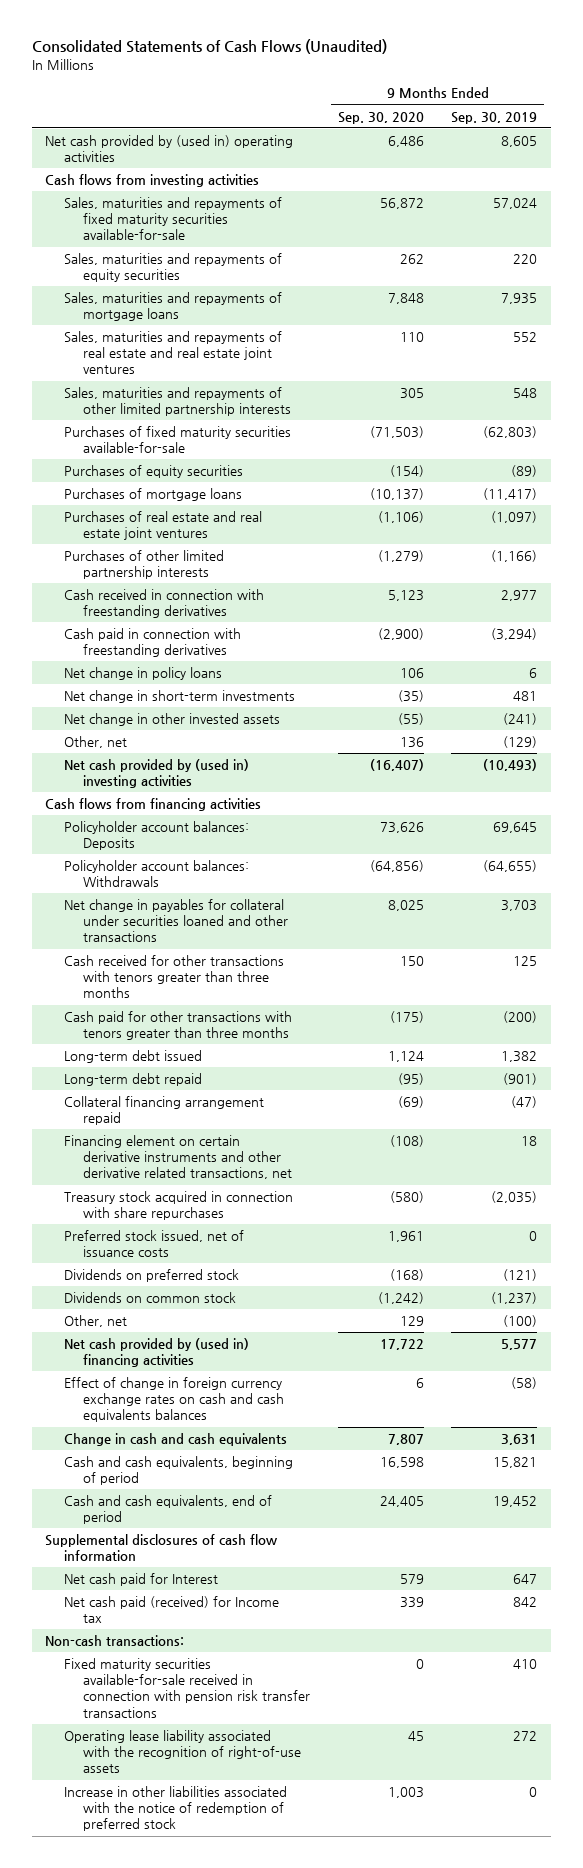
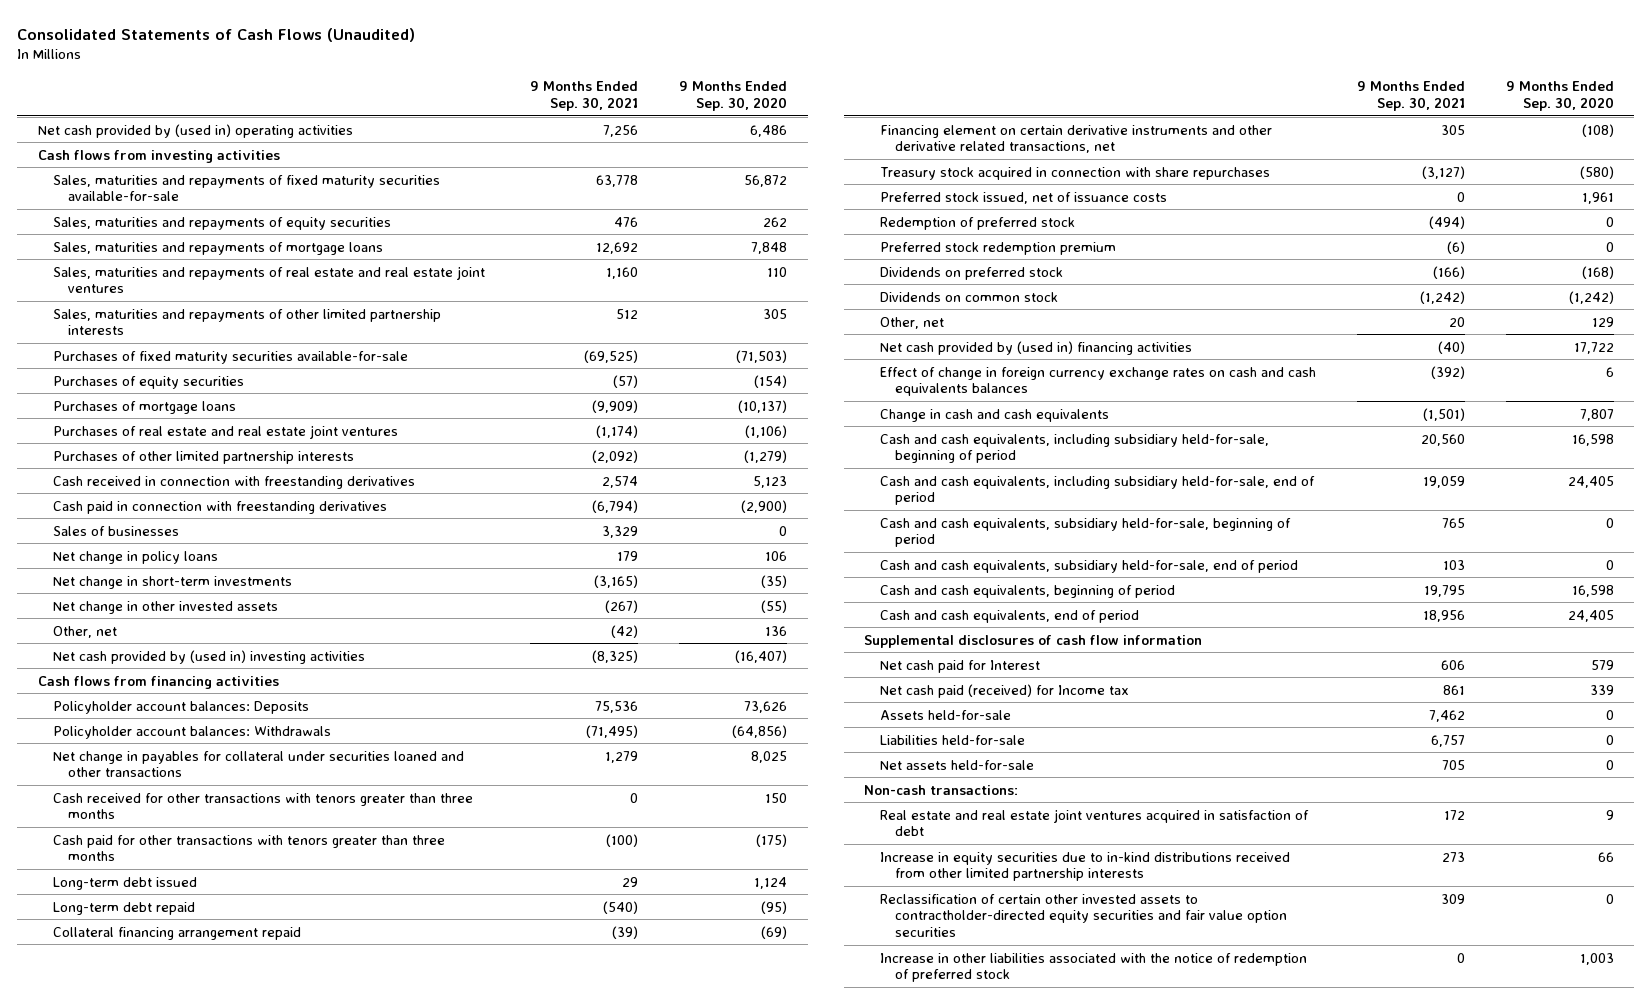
[451,111,538,124] Sep. 30, 2019 -> none
none -> [530,81,639,112] 9 Months Ended Sep. 30, 2021
none -> [52,525,179,536] Sales of businesses
none -> [879,216,1075,230] Redemption of preferred stock
none -> [879,241,1116,255] Preferred stock redemption premium
none -> [879,433,1269,464] Cash and cash equivalents, including subsidiary held-for-sale, beginning of period
none -> [879,475,1315,506] Cash and cash equivalents, including subsidiary held-for-sale, end of period
none -> [879,517,1291,548] Cash and cash equivalents, subsidiary held-for-sale, beginning of period
none -> [879,559,1298,573] Cash and cash equivalents, subsidiary held-for-sale, end of period
none -> [879,709,1011,720] Assets held-for-sale
none -> [879,734,1025,745] Liabilities held-for-sale
none -> [879,759,1034,770] Net assets held-for-sale
[64,1658,311,1718] Fixed maturity securities available-for-sale received in connection with pension risk transfer transactions -> none
[64,1730,302,1774] Operating lease liability associated with the recognition of right-of-use assets -> none
none -> [879,808,1309,837] Real estate and real estate joint ventures acquired in satisfaction of debt
none -> [879,851,1290,882] Increase in equity securities due to in-kind distributions received from other limited partnership interests
none -> [879,893,1287,938] Reclassification of certain other invested assets to contractholder-directed equity securities and fair value option securities

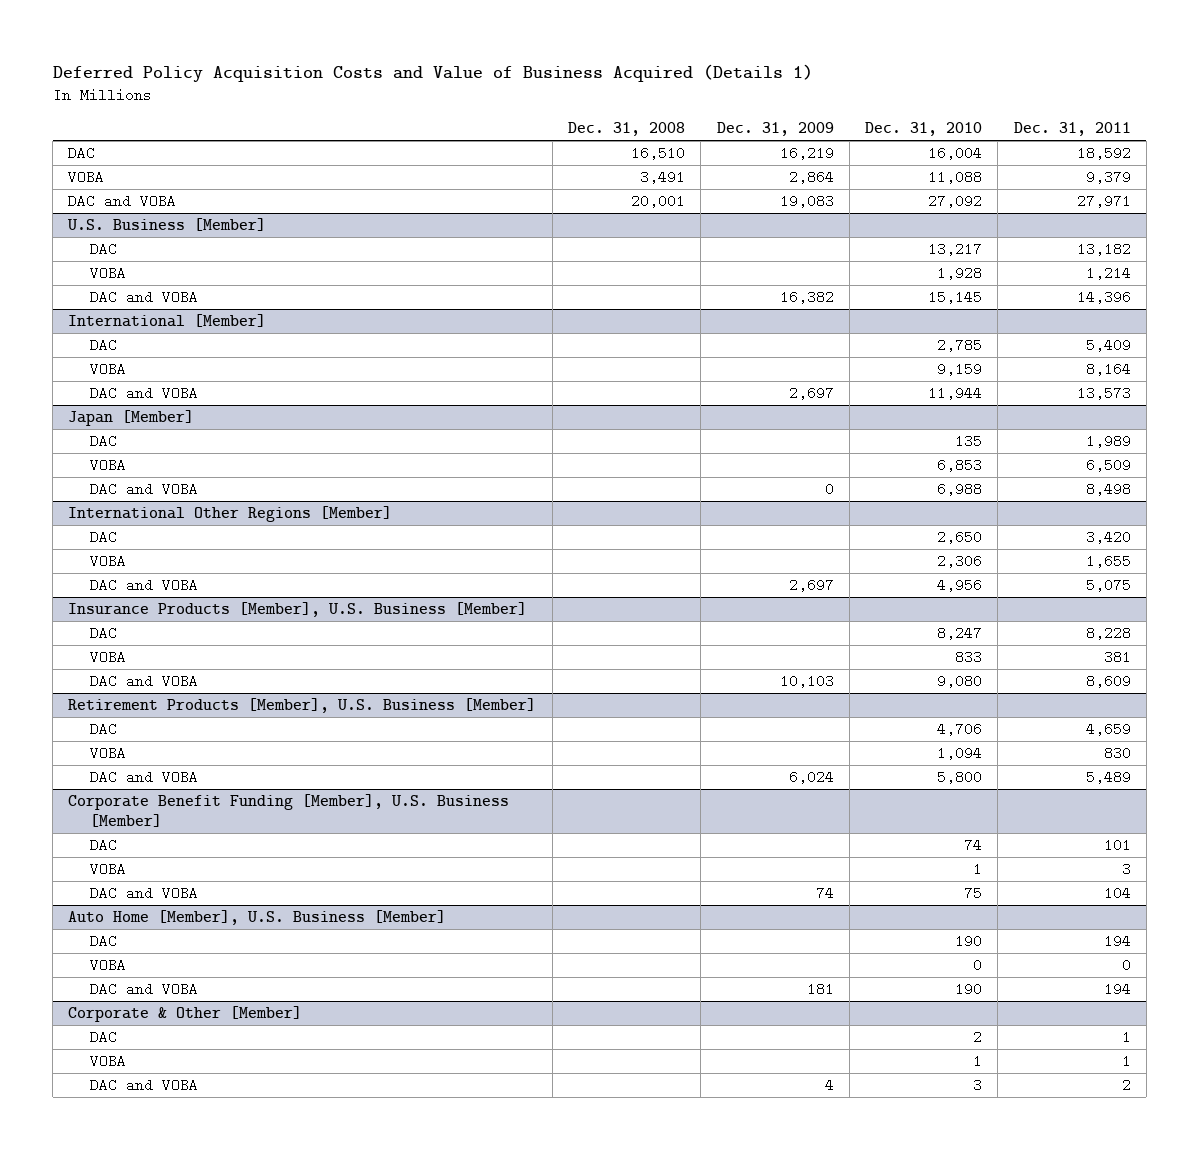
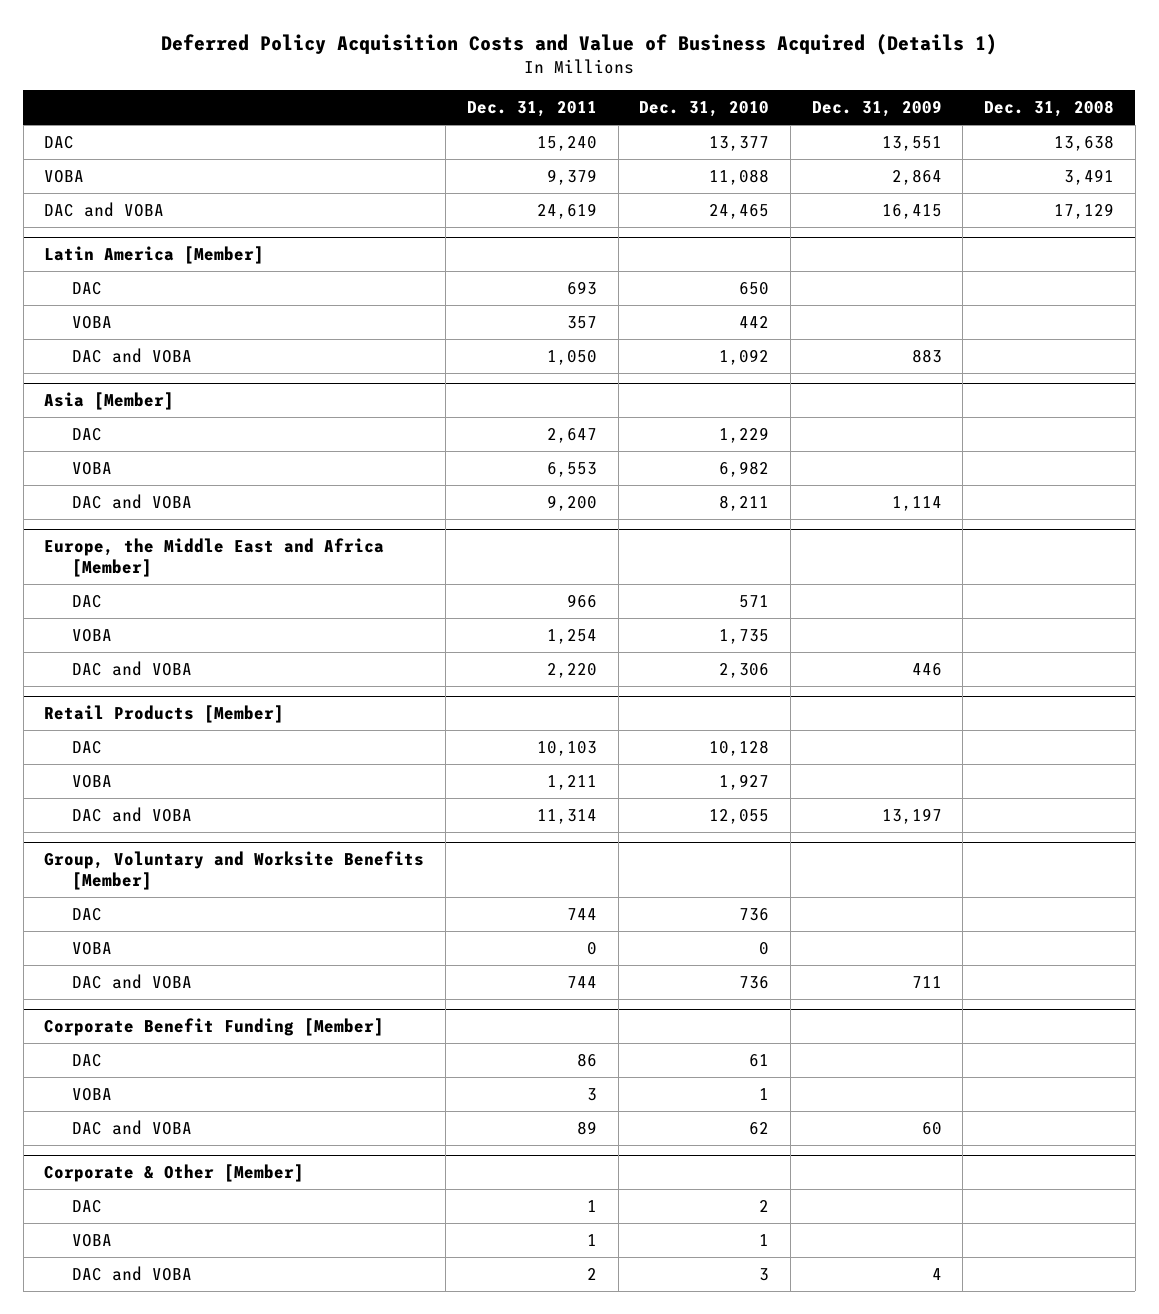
[630,145,685,160] 16,510 -> [1054,135,1115,152] 13,638
[779,145,834,160] 16,219 -> [881,136,942,152] 13,551
[928,145,983,160] 16,004 -> [709,136,770,152] 13,377
[1076,145,1131,160] 18,592 -> [536,136,597,152] 15,240
[67,217,267,231] U.S. Business [Member] -> none
[68,313,267,327] International [Member] -> none
[68,409,195,426] Japan [Member] -> none
[68,505,393,522] International Other Regions [Member] -> none
[68,601,528,617] Insurance Products [Member], U.S. Business [Member] -> none
[89,649,126,664] VOBA -> none
[89,673,198,688] DAC and VOBA -> none
[68,697,537,713] Retirement Products [Member], U.S. Business [Member] -> none
[89,721,117,736] DAC -> none
[89,745,126,760] VOBA -> none
[89,769,198,784] DAC and VOBA -> none
[68,793,510,827] Corporate Benefit Funding [Member], U.S. Business [Member] -> none
[89,837,117,852] DAC -> none
[89,861,126,876] VOBA -> none
[89,885,198,900] DAC and VOBA -> none
[68,909,447,925] Auto Home [Member], U.S. Business [Member] -> none
[89,933,117,948] DAC -> none
[630,193,685,208] 20,001 -> [1054,203,1115,220] 17,129
[779,193,834,208] 19,083 -> [881,204,942,220] 16,415
[928,193,983,208] 27,092 -> [709,204,770,220] 24,465
[1076,193,1131,208] 27,971 -> [536,203,597,220] 24,619
none -> [44,246,265,265] Latin America [Member]
[928,241,983,256] 13,217 -> [739,282,770,296] 650
[1076,241,1131,256] 13,182 -> [566,281,597,296] 693
[937,265,983,280] 1,928 -> [739,316,770,329] 442
[1085,265,1131,280] 1,214 -> [566,316,597,330] 357
[779,289,834,304] 16,382 -> [911,349,942,364] 883
[928,289,983,304] 15,145 -> [719,349,770,366] 1,092
[1076,289,1131,304] 14,396 -> [546,350,597,366] 1,050
none -> [44,392,175,411] Asia [Member]
[937,337,983,352] 2,785 -> [719,427,770,444] 1,229
[1085,337,1131,352] 5,409 -> [546,428,597,444] 2,647
[937,361,983,376] 9,159 -> [719,461,770,478] 6,982
[1085,361,1131,376] 8,164 -> [546,462,597,478] 6,553
[788,385,834,400] 2,697 -> [891,496,942,512] 1,114
[928,385,983,400] 11,944 -> [719,495,770,512] 8,211
[1076,385,1131,400] 13,573 -> [546,495,597,512] 9,200
none -> [44,538,385,577] Europe, the Middle East and Africa [Member]
[955,433,983,448] 135 -> [739,595,770,609] 571
[1085,433,1131,448] 1,989 -> [566,594,597,609] 966
[937,457,983,472] 6,853 -> [719,629,770,645] 1,735
[1085,457,1131,472] 6,509 -> [546,629,597,645] 1,254
[824,481,834,496] 0 -> [911,663,942,677] 446
[937,481,983,496] 6,988 -> [719,663,770,679] 2,306
[1085,481,1131,496] 8,498 -> [546,663,597,679] 2,220
none -> [44,705,285,724] Retail Products [Member]
[937,529,983,544] 2,650 -> [709,740,770,757] 10,128
[1085,529,1131,544] 3,420 -> [536,741,597,757] 10,103
[937,553,983,568] 2,306 -> [719,774,770,791] 1,927
[1085,553,1131,568] 1,655 -> [546,775,597,791] 1,211
[788,577,834,592] 2,697 -> [881,808,942,825] 13,197
[937,577,983,592] 4,956 -> [709,809,770,825] 12,055
[1085,577,1131,592] 5,075 -> [536,809,597,825] 11,314
none -> [44,851,425,890] Group, Voluntary and Worksite Benefits [Member]
[937,625,983,640] 8,247 -> [739,908,770,922] 736
[1085,625,1131,640] 8,228 -> [566,908,597,921] 744
[806,981,834,996] 181 -> [911,976,942,989] 711
[955,981,983,996] 190 -> [739,976,770,990] 736
[1103,981,1131,996] 194 -> [566,976,597,989] 744
none -> [44,1018,385,1037] Corporate Benefit Funding [Member]
none -> [71,1054,102,1068] DAC
none -> [71,1088,112,1102] VOBA
none -> [71,1120,192,1136] DAC and VOBA

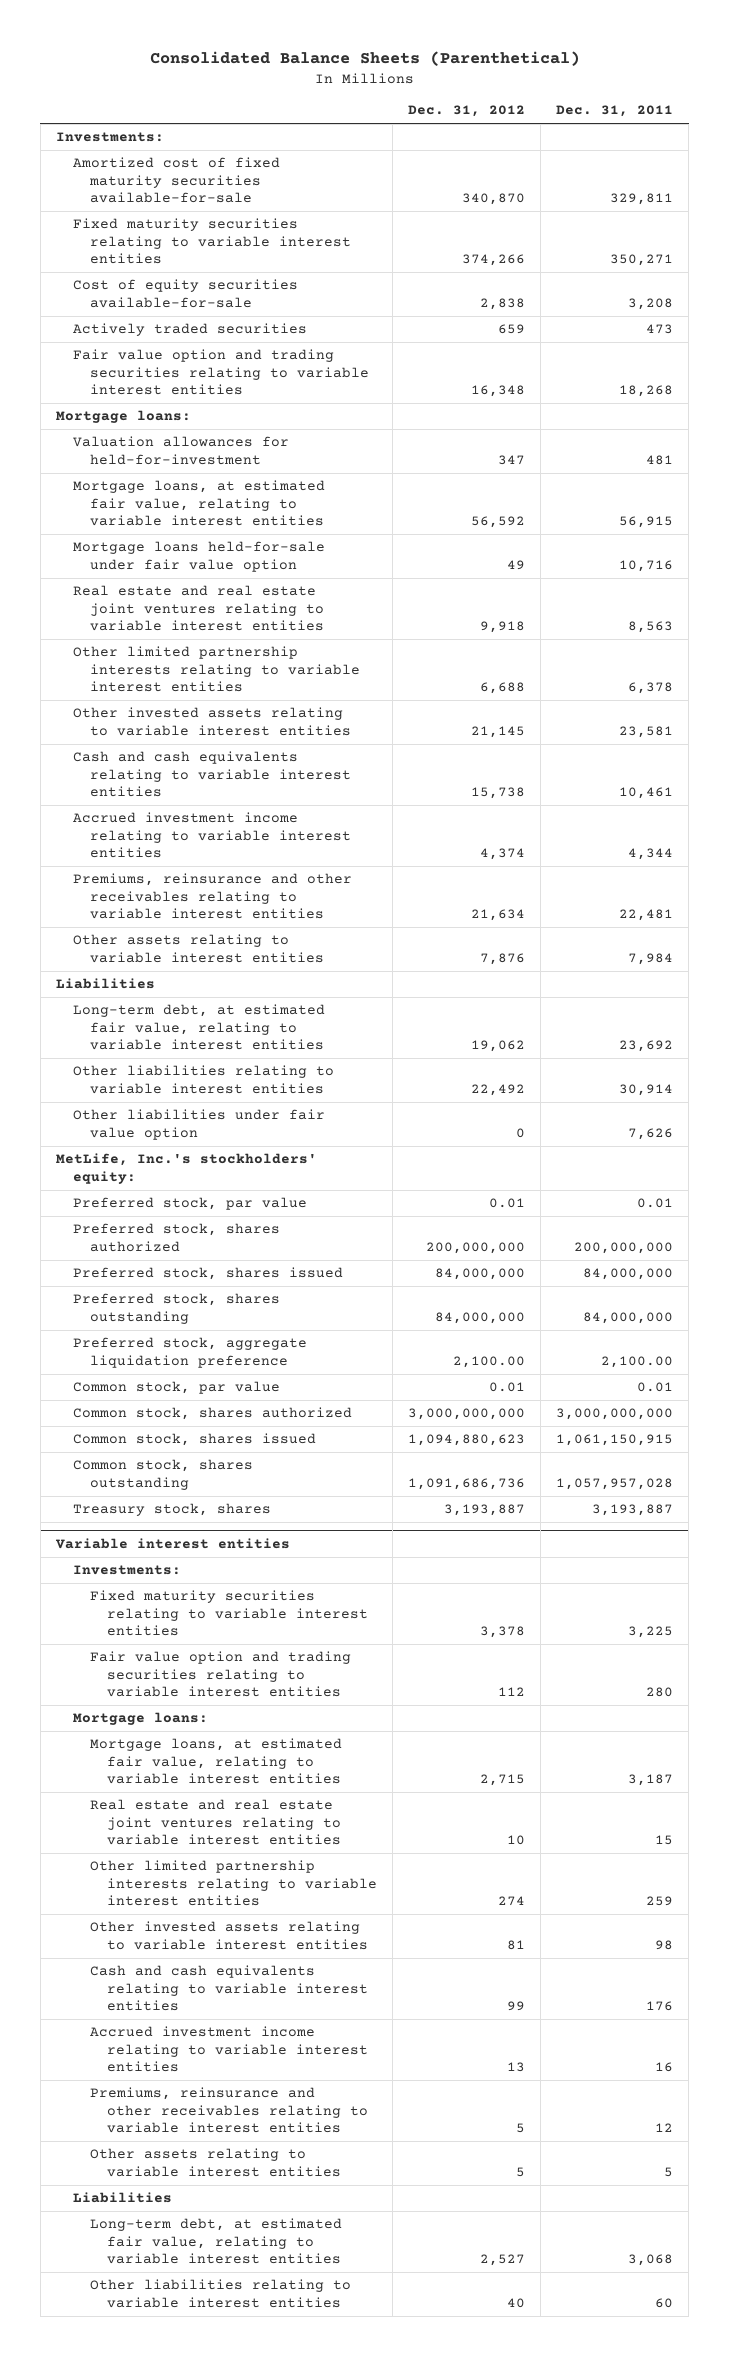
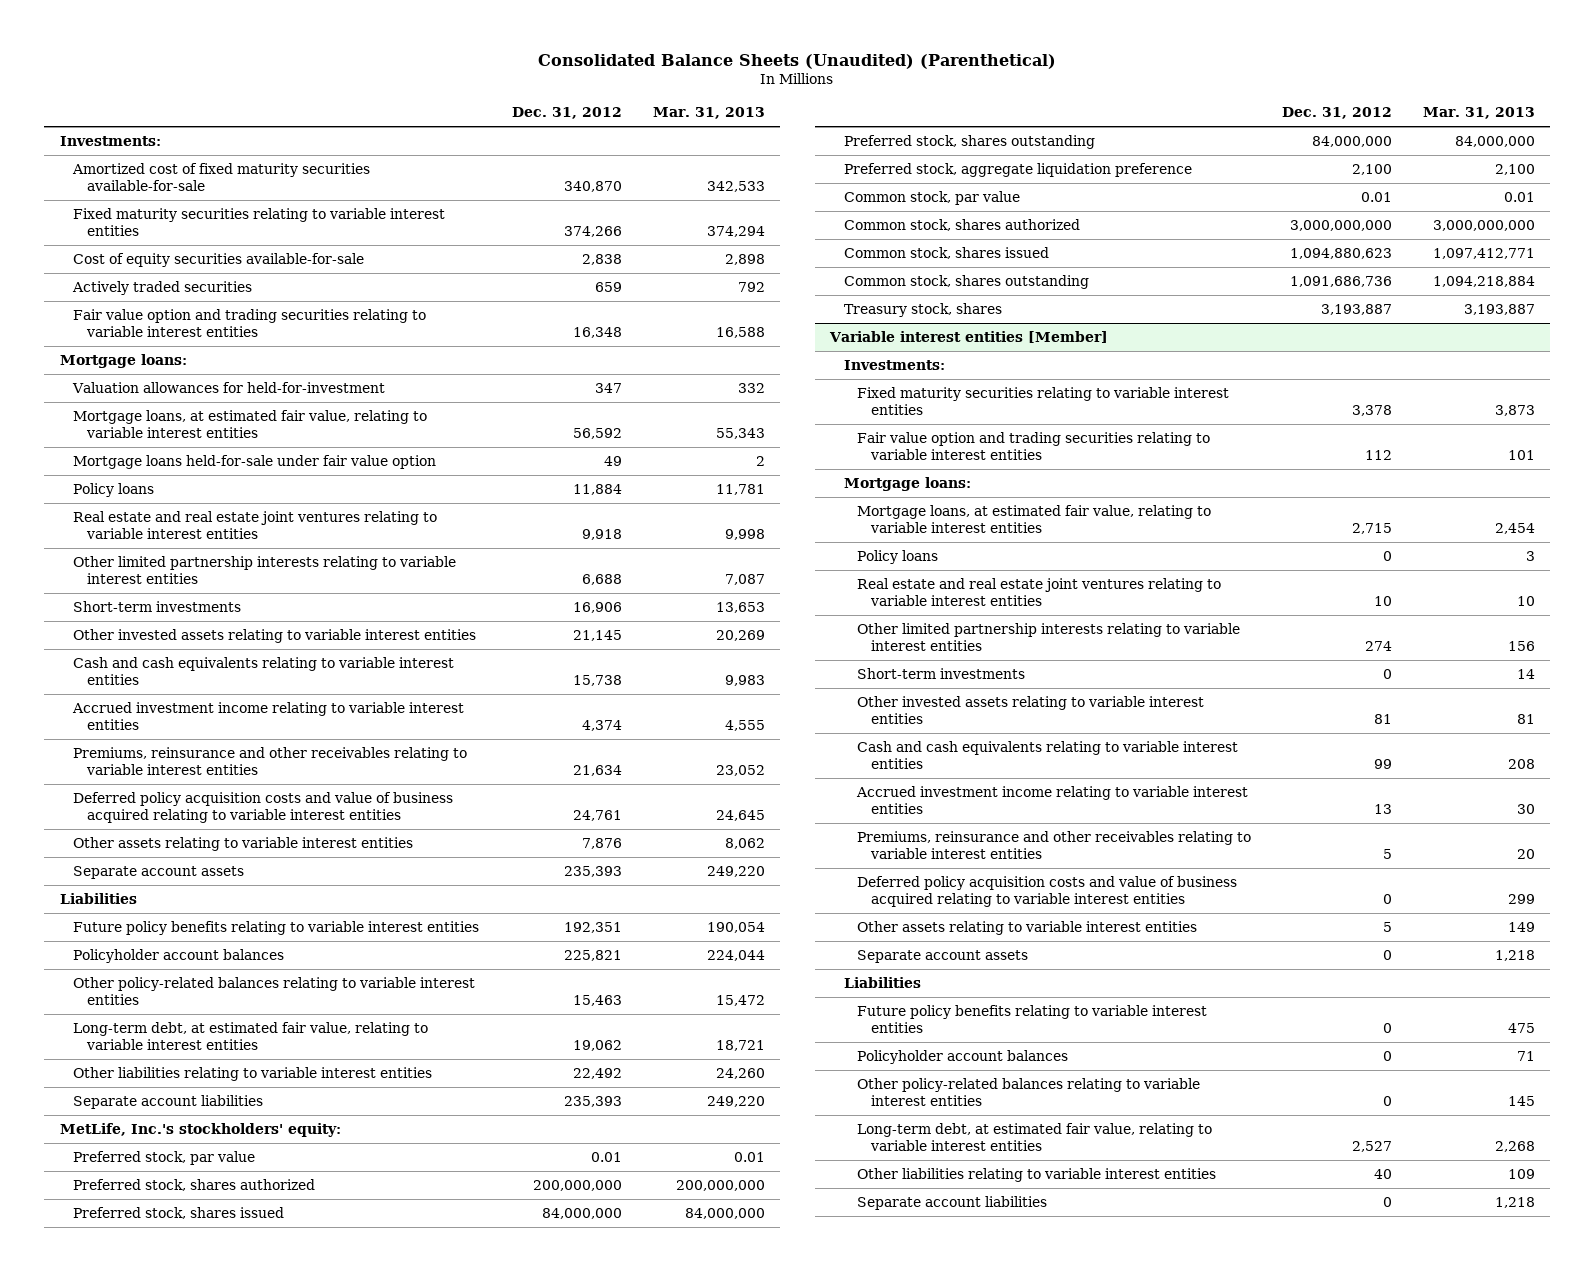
[149,50,580,66] Consolidated Balance Sheets (Parenthetical) -> [538,53,1057,69] Consolidated Balance Sheets (Unaudited) (Parenthetical)
[556,105,674,118] Dec. 31, 2011 -> none
none -> [652,107,765,120] Mar. 31, 2013
none -> [73,482,155,497] Policy loans
none -> [73,600,242,612] Short-term investments
none -> [73,791,454,824] Deferred policy acquisition costs and value of business acquired relating to variable interest entities
none -> [73,865,245,879] Separate account assets
none -> [73,920,480,935] Future policy benefits relating to variable interest entities
none -> [73,948,285,963] Policyholder account balances
none -> [73,976,476,1006] Other policy-related balances relating to variable interest entities
[72,1109,325,1140] Other liabilities under fair value option -> none
none -> [73,1094,264,1109] Separate account liabilities
[453,1355,526,1368] 2,100.00 -> [1352,163,1393,175] 2,100
[54,1538,290,1550] Variable interest entities -> [829,330,1109,343] Variable interest entities [Member]
none -> [857,549,939,564] Policy loans
none -> [857,667,1026,679] Short-term investments
none -> [857,875,1238,908] Deferred policy acquisition costs and value of business acquired relating to variable interest entities
none -> [857,949,1029,963] Separate account assets
none -> [857,1004,1208,1034] Future policy benefits relating to variable interest entities
none -> [857,1049,1069,1064] Policyholder account balances
none -> [857,1077,1201,1107] Other policy-related balances relating to variable interest entities
none -> [857,1195,1048,1210] Separate account liabilities

